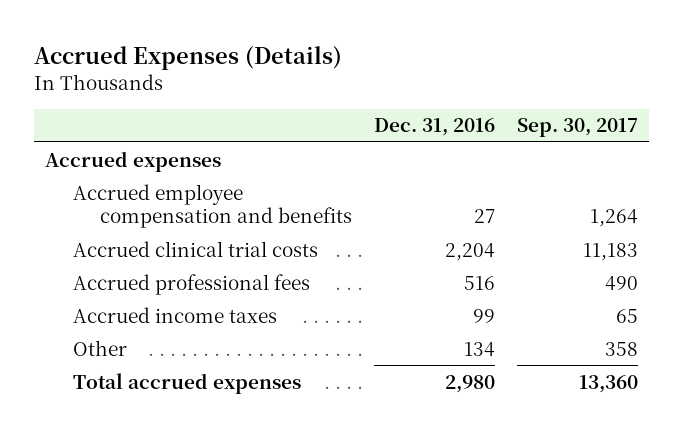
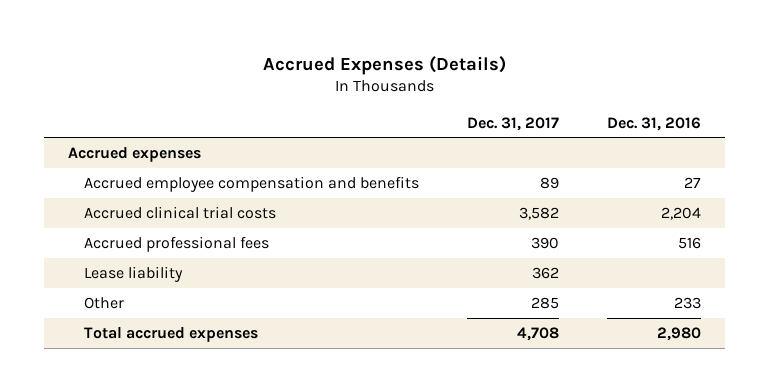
[516,118,638,138] Sep. 30, 2017 -> none
none -> [466,116,559,131] Dec. 31, 2017
[72,306,277,323] Accrued income taxes -> none
none -> [83,265,183,282] Lease liability
[463,341,495,357] 134 -> [674,296,702,309] 233

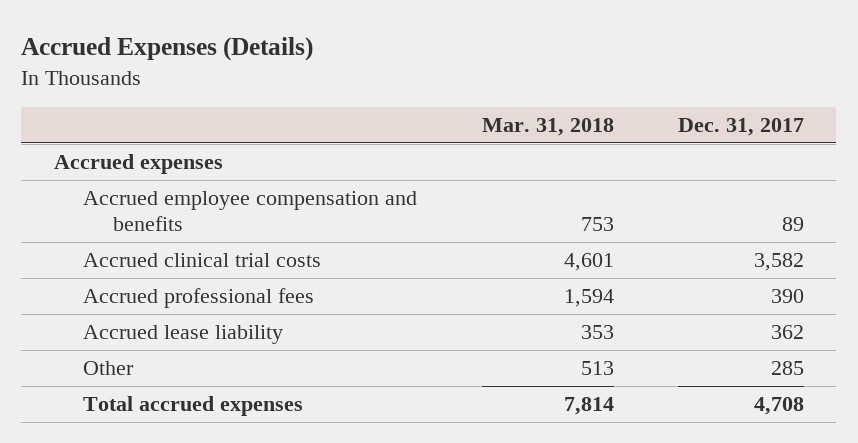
[607,116,702,131] Dec. 31, 2016 -> none
none -> [481,118,614,137] Mar. 31, 2018
[83,265,183,282] Lease liability -> [83,325,284,345] Accrued lease liability

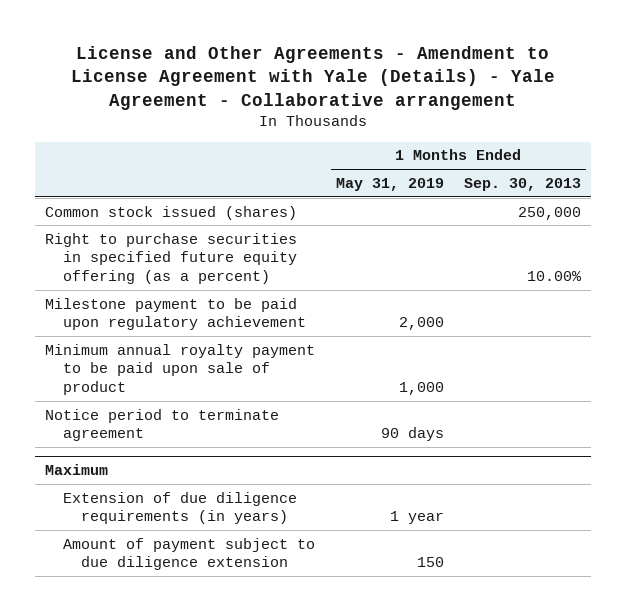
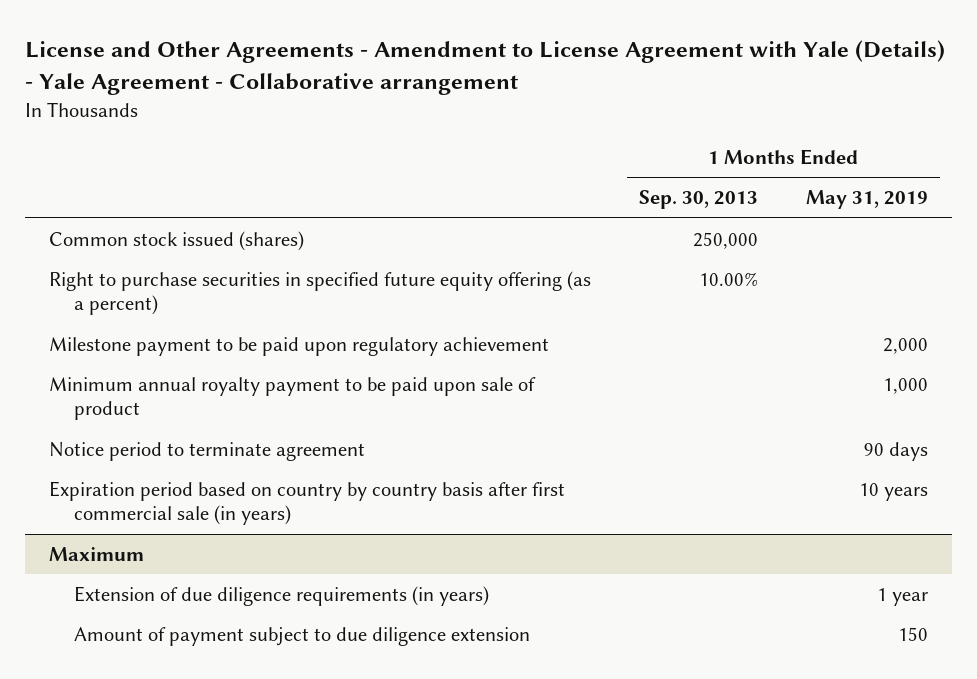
none -> [49,480,566,526] Expiration period based on country by country basis after first commercial sale (in years)

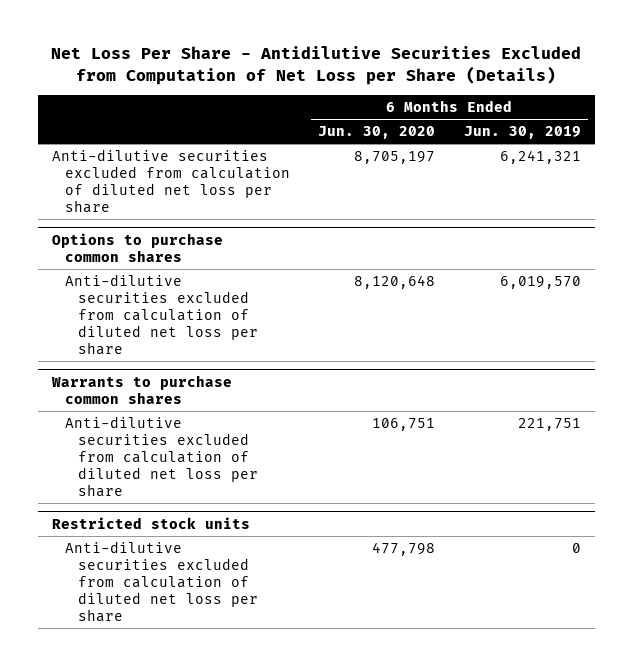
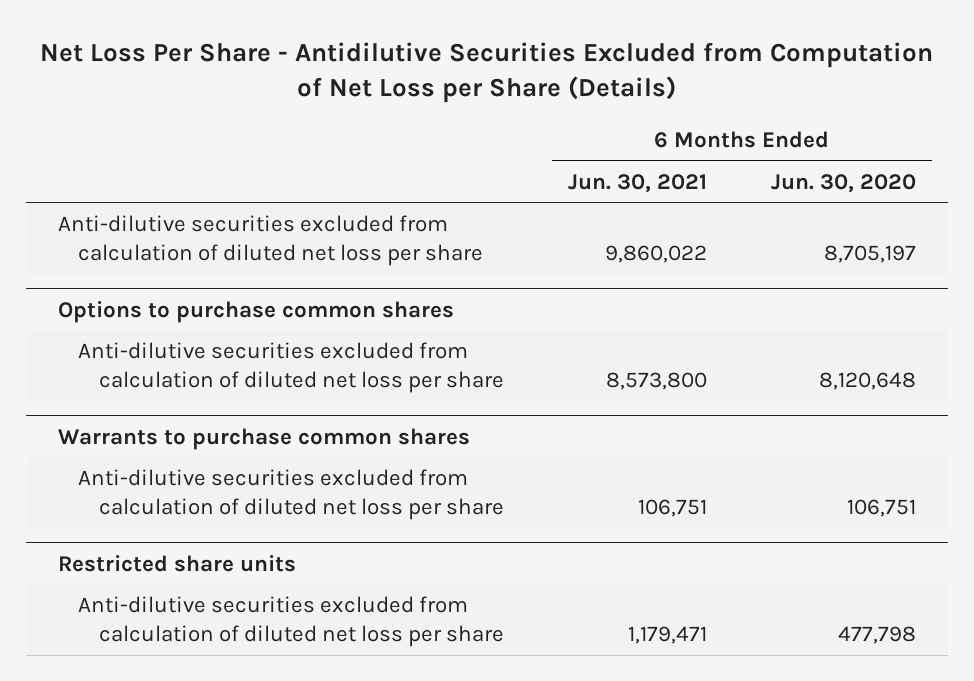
[463,126,581,140] Jun. 30, 2019 -> none
none -> [568,173,708,193] Jun. 30, 2021
[51,516,250,529] Restricted stock units -> [58,554,297,572] Restricted share units

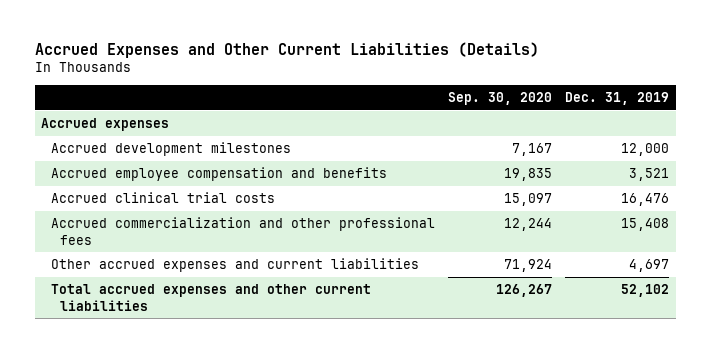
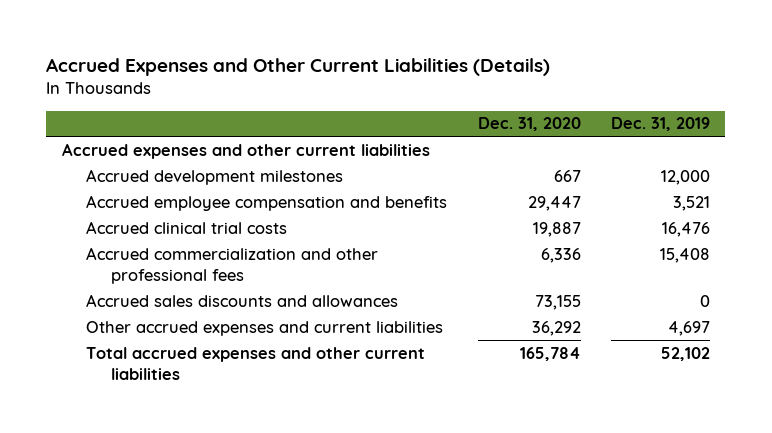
[447,91,552,105] Sep. 30, 2020 -> none
none -> [477,117,581,132] Dec. 31, 2020
[41,118,170,132] Accrued expenses -> [61,142,430,159] Accrued expenses and other current liabilities
none -> [86,293,399,307] Accrued sales discounts and allowances

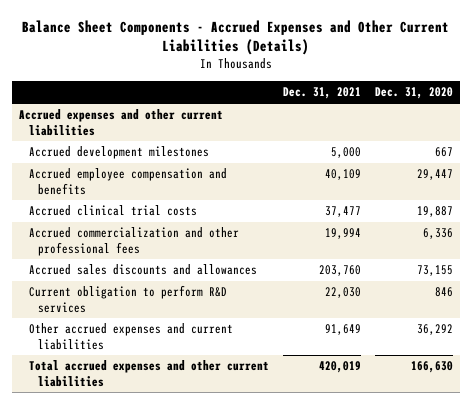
[46,57,551,76] Accrued Expenses and Other Current Liabilities (Details) -> [22,19,450,56] Balance Sheet Components - Accrued Expenses and Other Current Liabilities (Details)
[610,117,710,132] Dec. 31, 2019 -> none
none -> [282,87,361,100] Dec. 31, 2021
none -> [28,285,227,313] Current obligation to perform R&D services
[519,346,581,361] 165,784 -> [411,361,454,374] 166,630

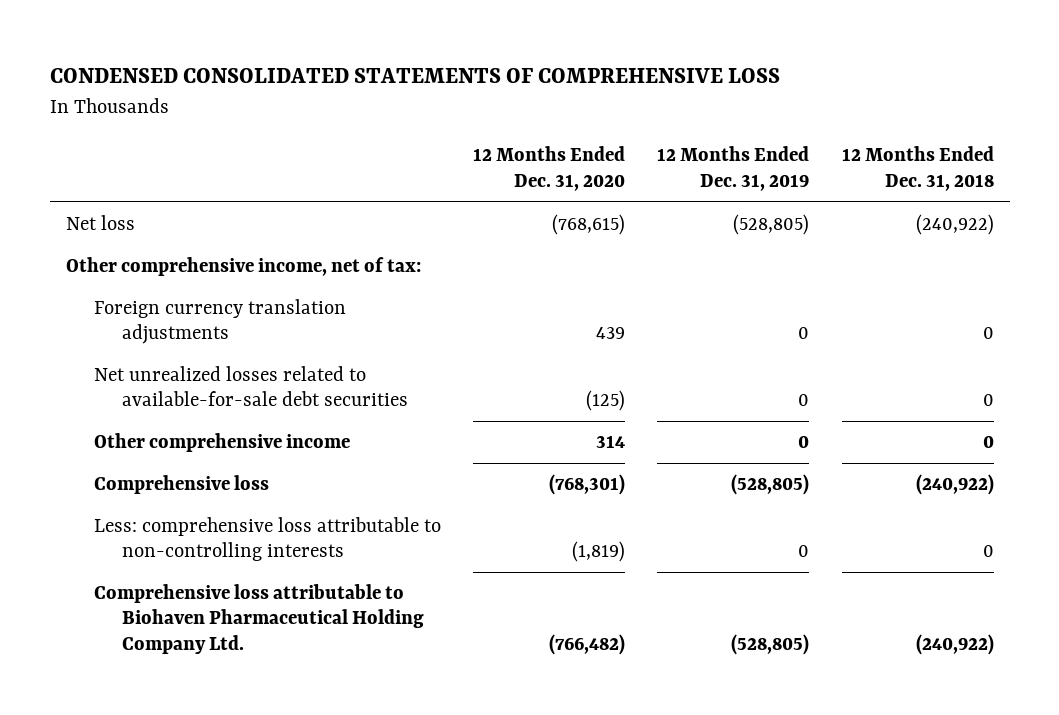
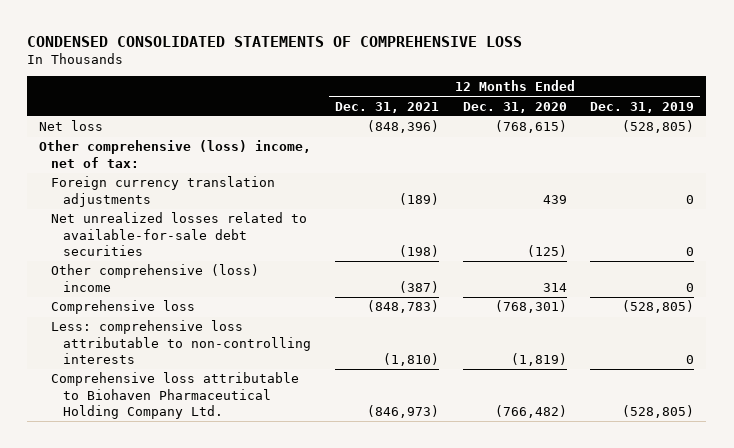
[841,146,994,191] 12 Months Ended Dec. 31, 2018 -> none
none -> [334,101,439,113] Dec. 31, 2021
[65,256,421,276] Other comprehensive income, net of tax: -> [39,140,312,168] Other comprehensive (loss) income, net of tax:
[93,432,350,452] Other comprehensive income -> [51,264,260,292] Other comprehensive (loss) income

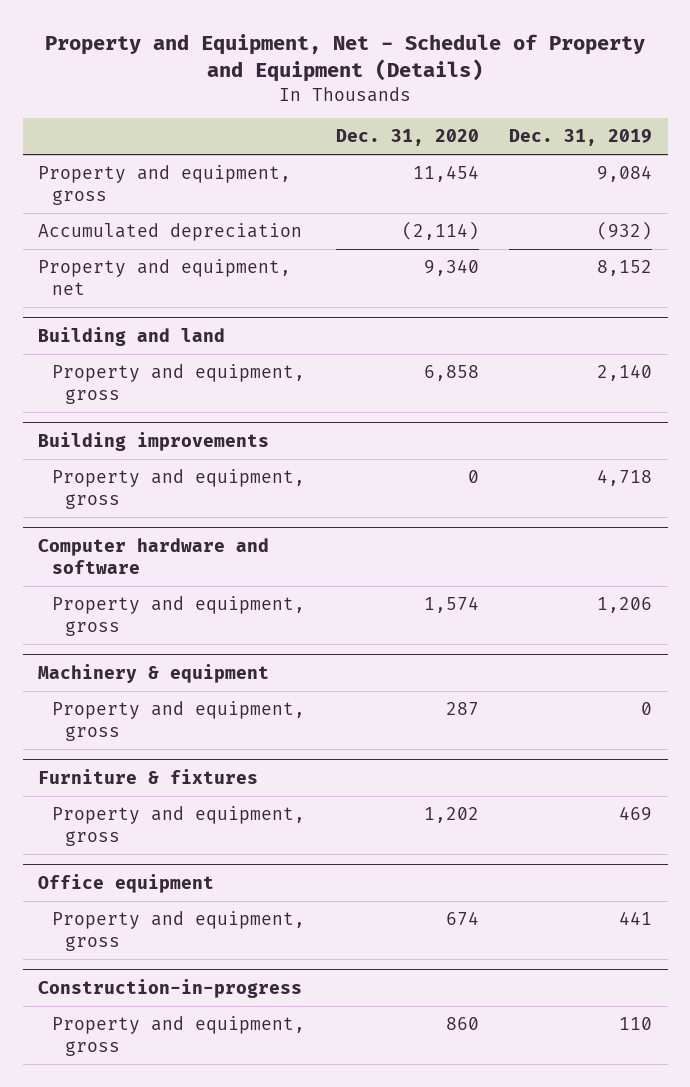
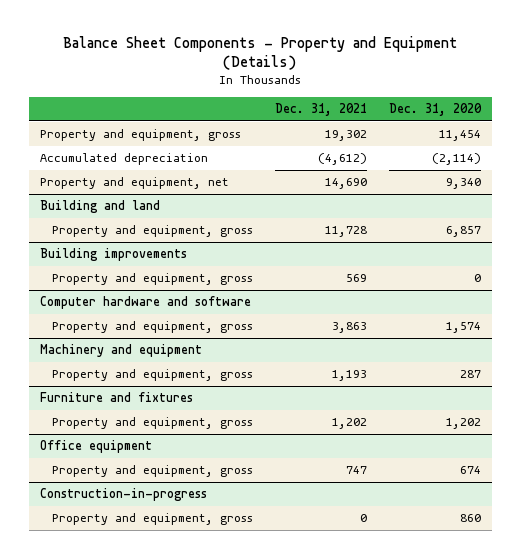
[45,33,646,83] Property and Equipment, Net - Schedule of Property and Equipment (Details) -> [63,35,458,71] Balance Sheet Components - Property and Equipment (Details)
[509,129,653,147] Dec. 31, 2019 -> none
none -> [274,102,367,116] Dec. 31, 2021
[423,365,479,382] 6,858 -> [445,226,481,238] 6,857
[38,664,270,684] Machinery & equipment -> [39,344,202,358] Machinery and equipment
[38,769,259,785] Furniture & fixtures -> [39,392,193,403] Furniture and fixtures

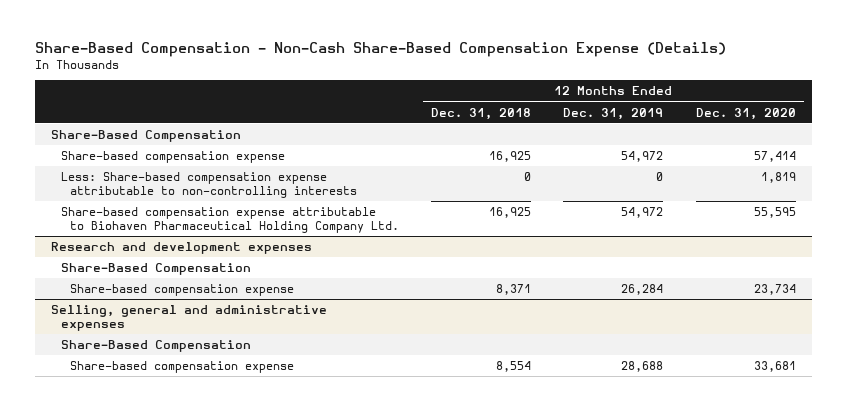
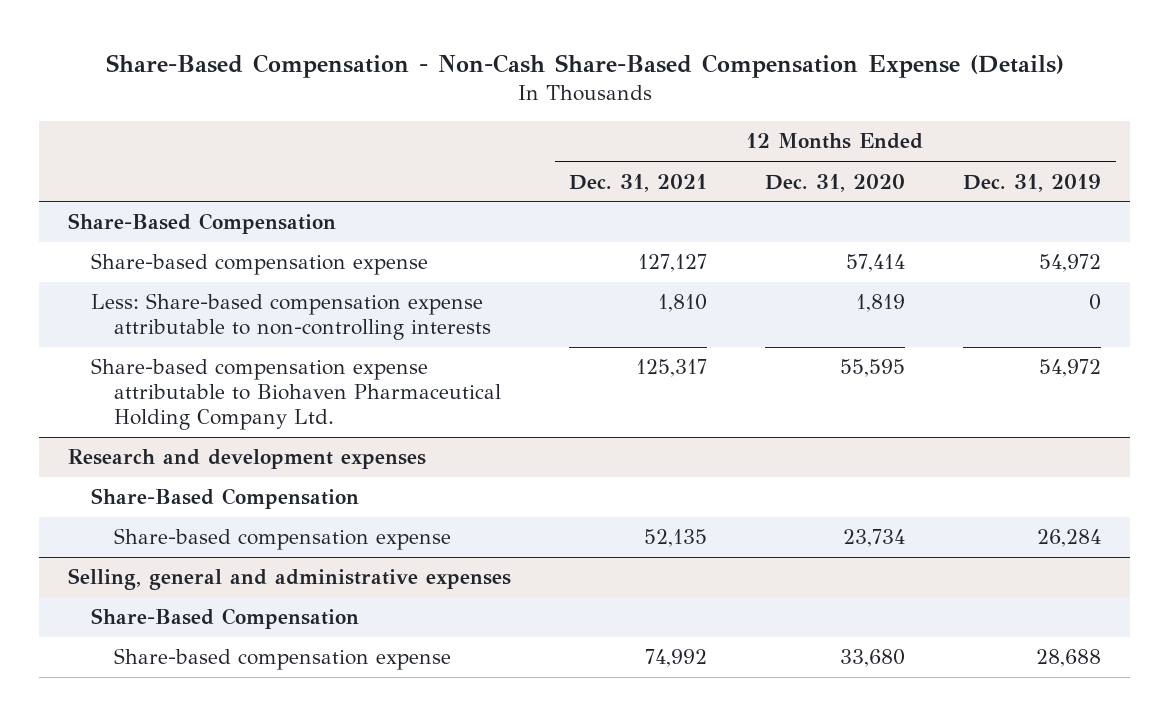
[431,107,532,120] Dec. 31, 2018 -> none
none -> [569,173,708,192] Dec. 31, 2021
[753,361,796,373] 33,681 -> [840,649,906,668] 33,680

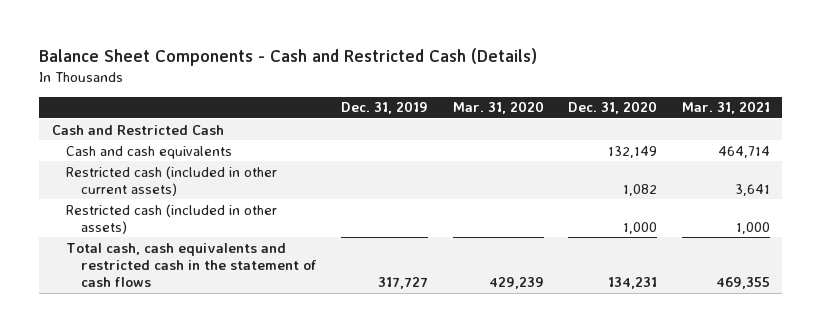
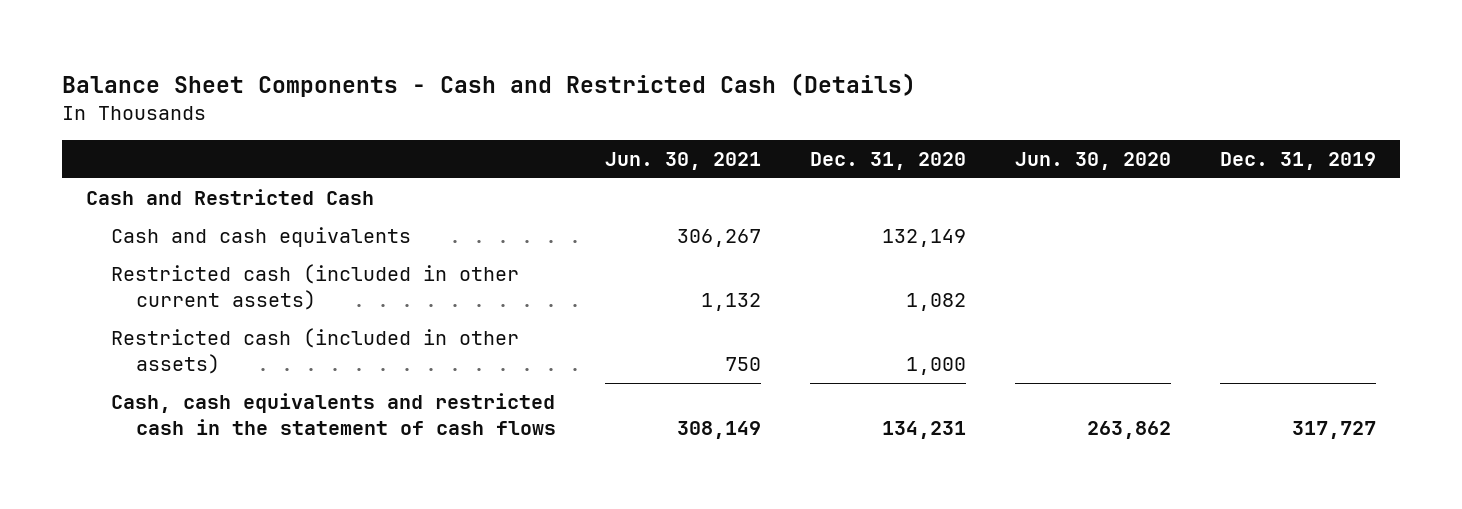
[452,101,544,115] Mar. 31, 2020 -> none
[681,101,770,115] Mar. 31, 2021 -> none
none -> [604,151,761,170] Jun. 30, 2021
none -> [1014,151,1171,170] Jun. 30, 2020
[66,242,317,288] Total cash, cash equivalents and restricted cash in the statement of cash flows -> [111,393,557,435] Cash, cash equivalents and restricted cash in the statement of cash flows

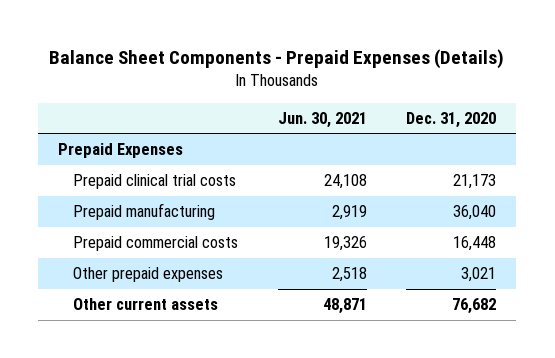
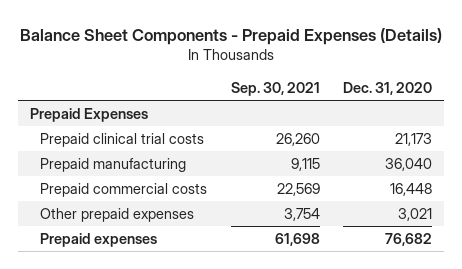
[277,111,367,128] Jun. 30, 2021 -> none
none -> [230,81,320,96] Sep. 30, 2021
[73,298,219,311] Other current assets -> [40,233,158,248] Prepaid expenses

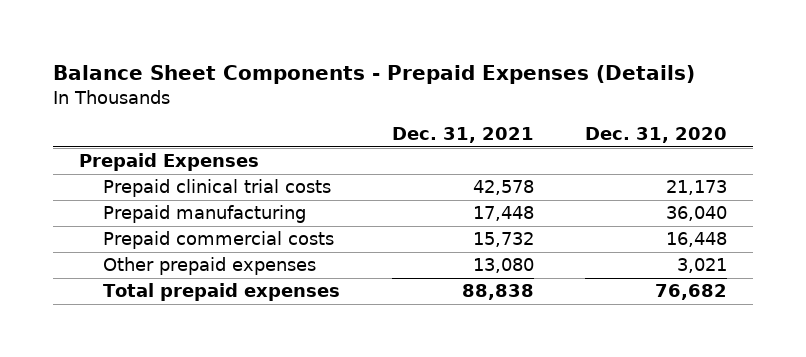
[230,81,320,96] Sep. 30, 2021 -> none
none -> [391,127,534,144] Dec. 31, 2021
[40,233,158,248] Prepaid expenses -> [103,283,341,302] Total prepaid expenses

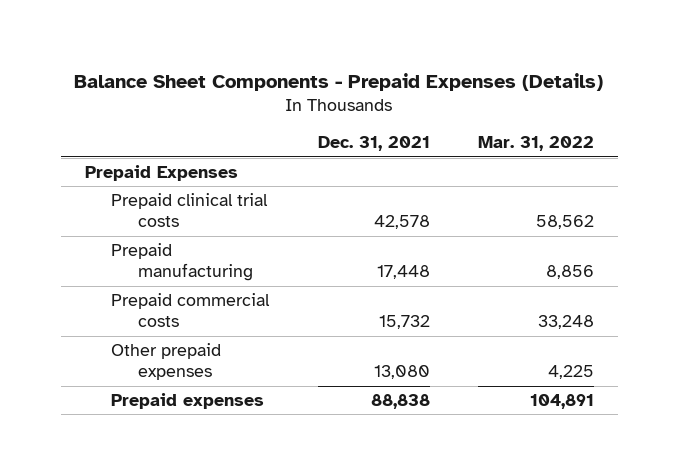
[585,127,728,144] Dec. 31, 2020 -> none
none -> [477,136,594,152] Mar. 31, 2022
[103,283,341,302] Total prepaid expenses -> [111,392,265,409] Prepaid expenses

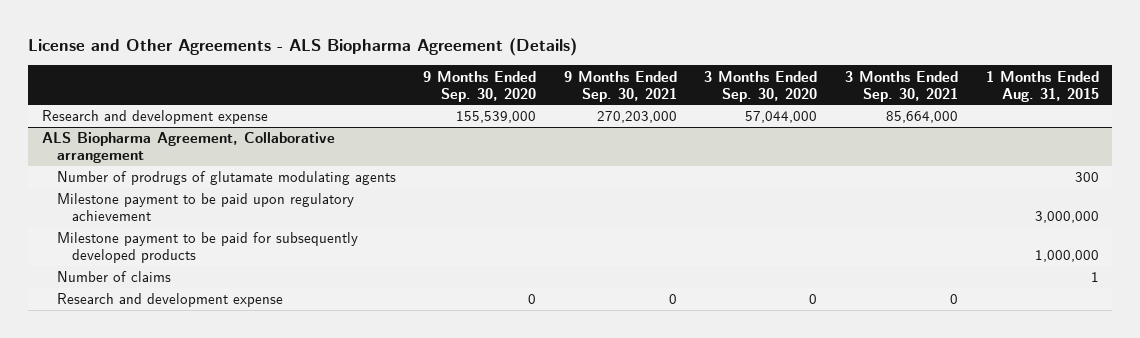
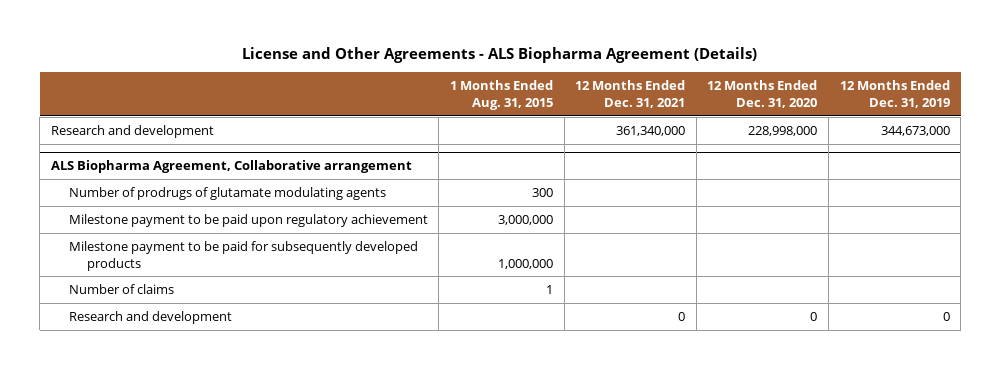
[423,70,537,102] 9 Months Ended Sep. 30, 2020 -> none
[563,70,677,102] 9 Months Ended Sep. 30, 2021 -> none
[704,70,818,102] 3 Months Ended Sep. 30, 2020 -> none
[845,70,959,102] 3 Months Ended Sep. 30, 2021 -> none
none -> [575,80,686,108] 12 Months Ended Dec. 31, 2021
none -> [707,80,818,108] 12 Months Ended Dec. 31, 2020
none -> [839,80,950,108] 12 Months Ended Dec. 31, 2019
[41,110,268,125] Research and development expense -> [50,124,214,138] Research and development
[56,293,283,308] Research and development expense -> [68,310,232,324] Research and development

